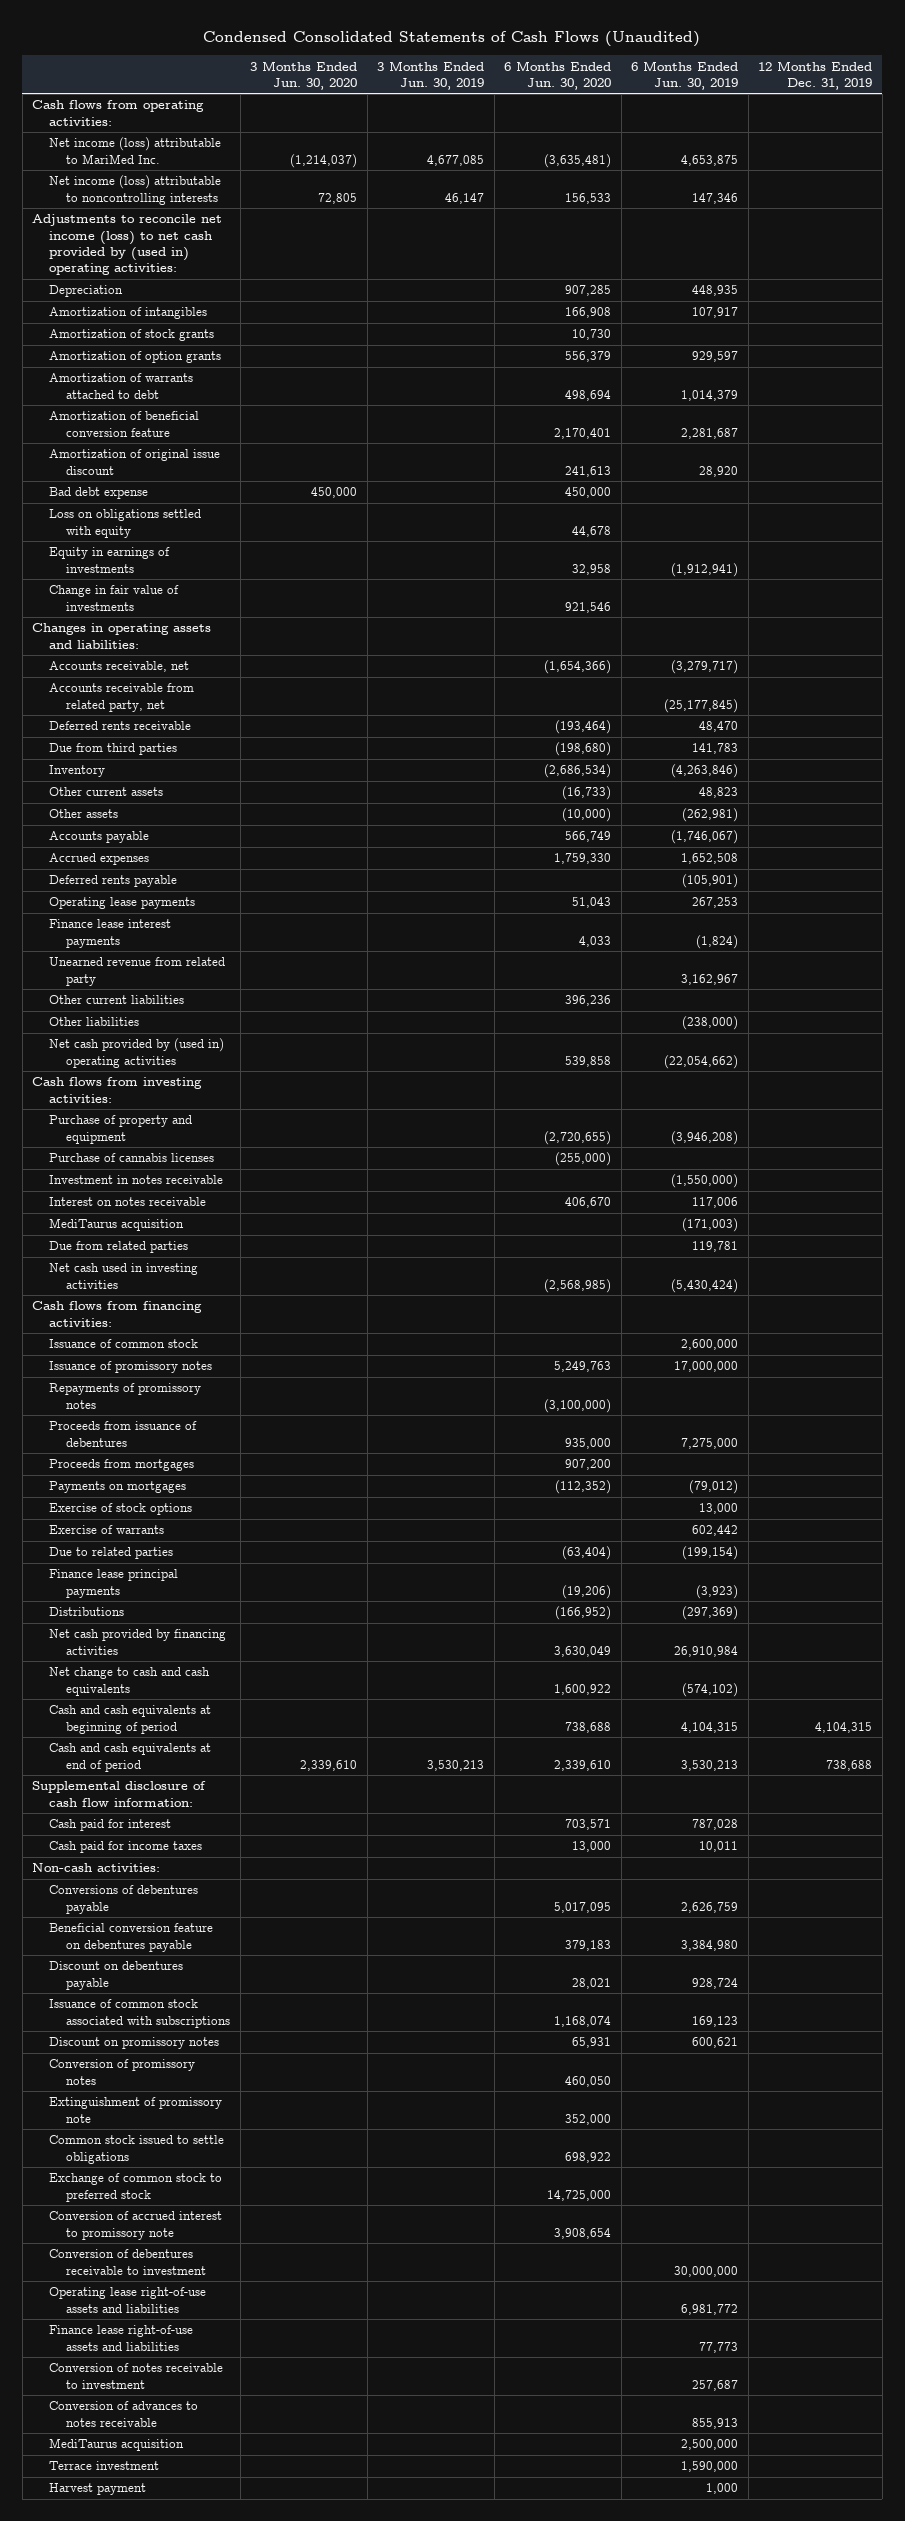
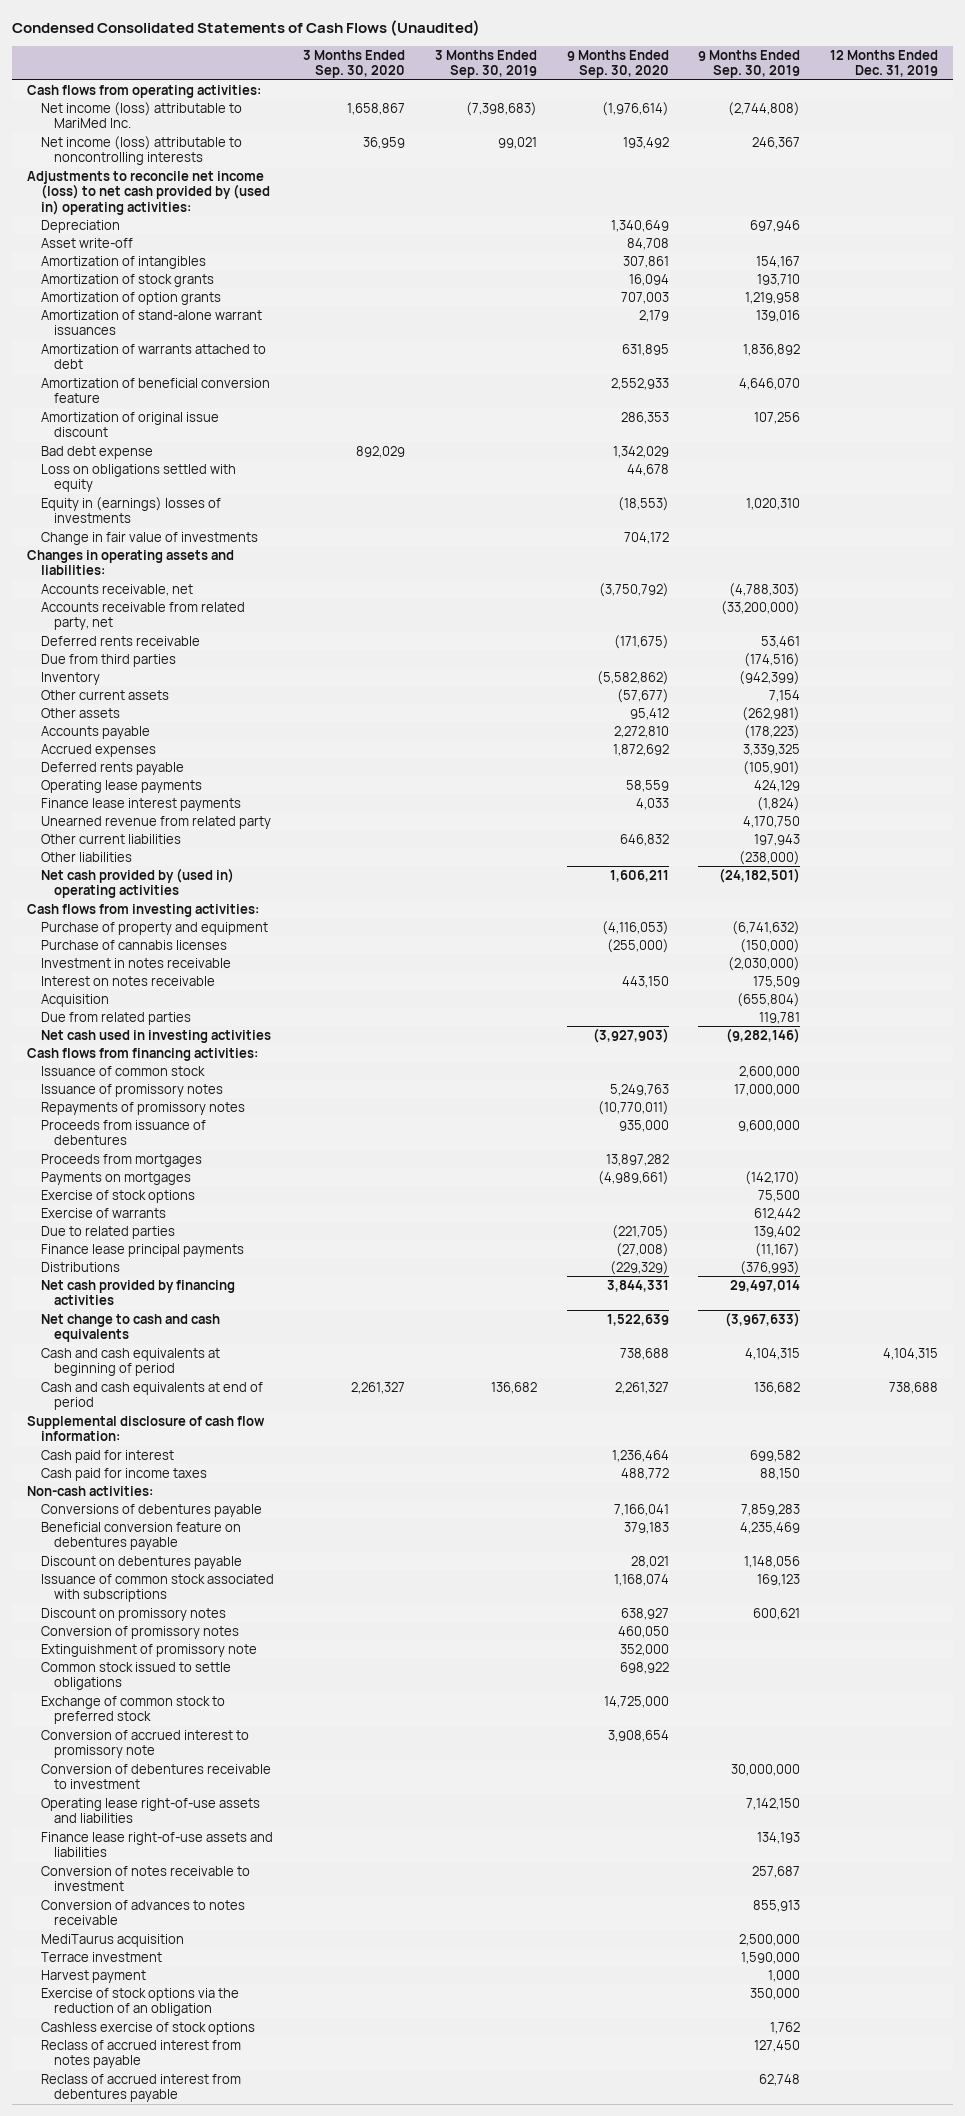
[250,60,358,90] 3 Months Ended Jun. 30, 2020 -> none
[377,60,485,90] 3 Months Ended Jun. 30, 2019 -> none
[504,60,612,90] 6 Months Ended Jun. 30, 2020 -> none
[631,60,739,90] 6 Months Ended Jun. 30, 2019 -> none
none -> [303,49,406,79] 3 Months Ended Sep. 30, 2020
none -> [435,49,538,79] 3 Months Ended Sep. 30, 2019
none -> [566,49,669,79] 9 Months Ended Sep. 30, 2020
none -> [698,49,801,79] 9 Months Ended Sep. 30, 2019
none -> [40,238,133,249] Asset write-off
none -> [40,310,262,336] Amortization of stand-alone warrant issuances
[49,547,171,573] Equity in earnings of investments -> [40,497,221,524] Equity in (earnings) losses of investments
[49,1218,185,1232] MediTaurus acquisition -> [40,994,109,1008] Acquisition
none -> [40,1988,239,2017] Exercise of stock options via the reduction of an obligation
none -> [40,2022,255,2036] Cashless exercise of stock options
none -> [40,2040,241,2069] Reclass of accrued interest from notes payable
none -> [40,2074,241,2103] Reclass of accrued interest from debentures payable

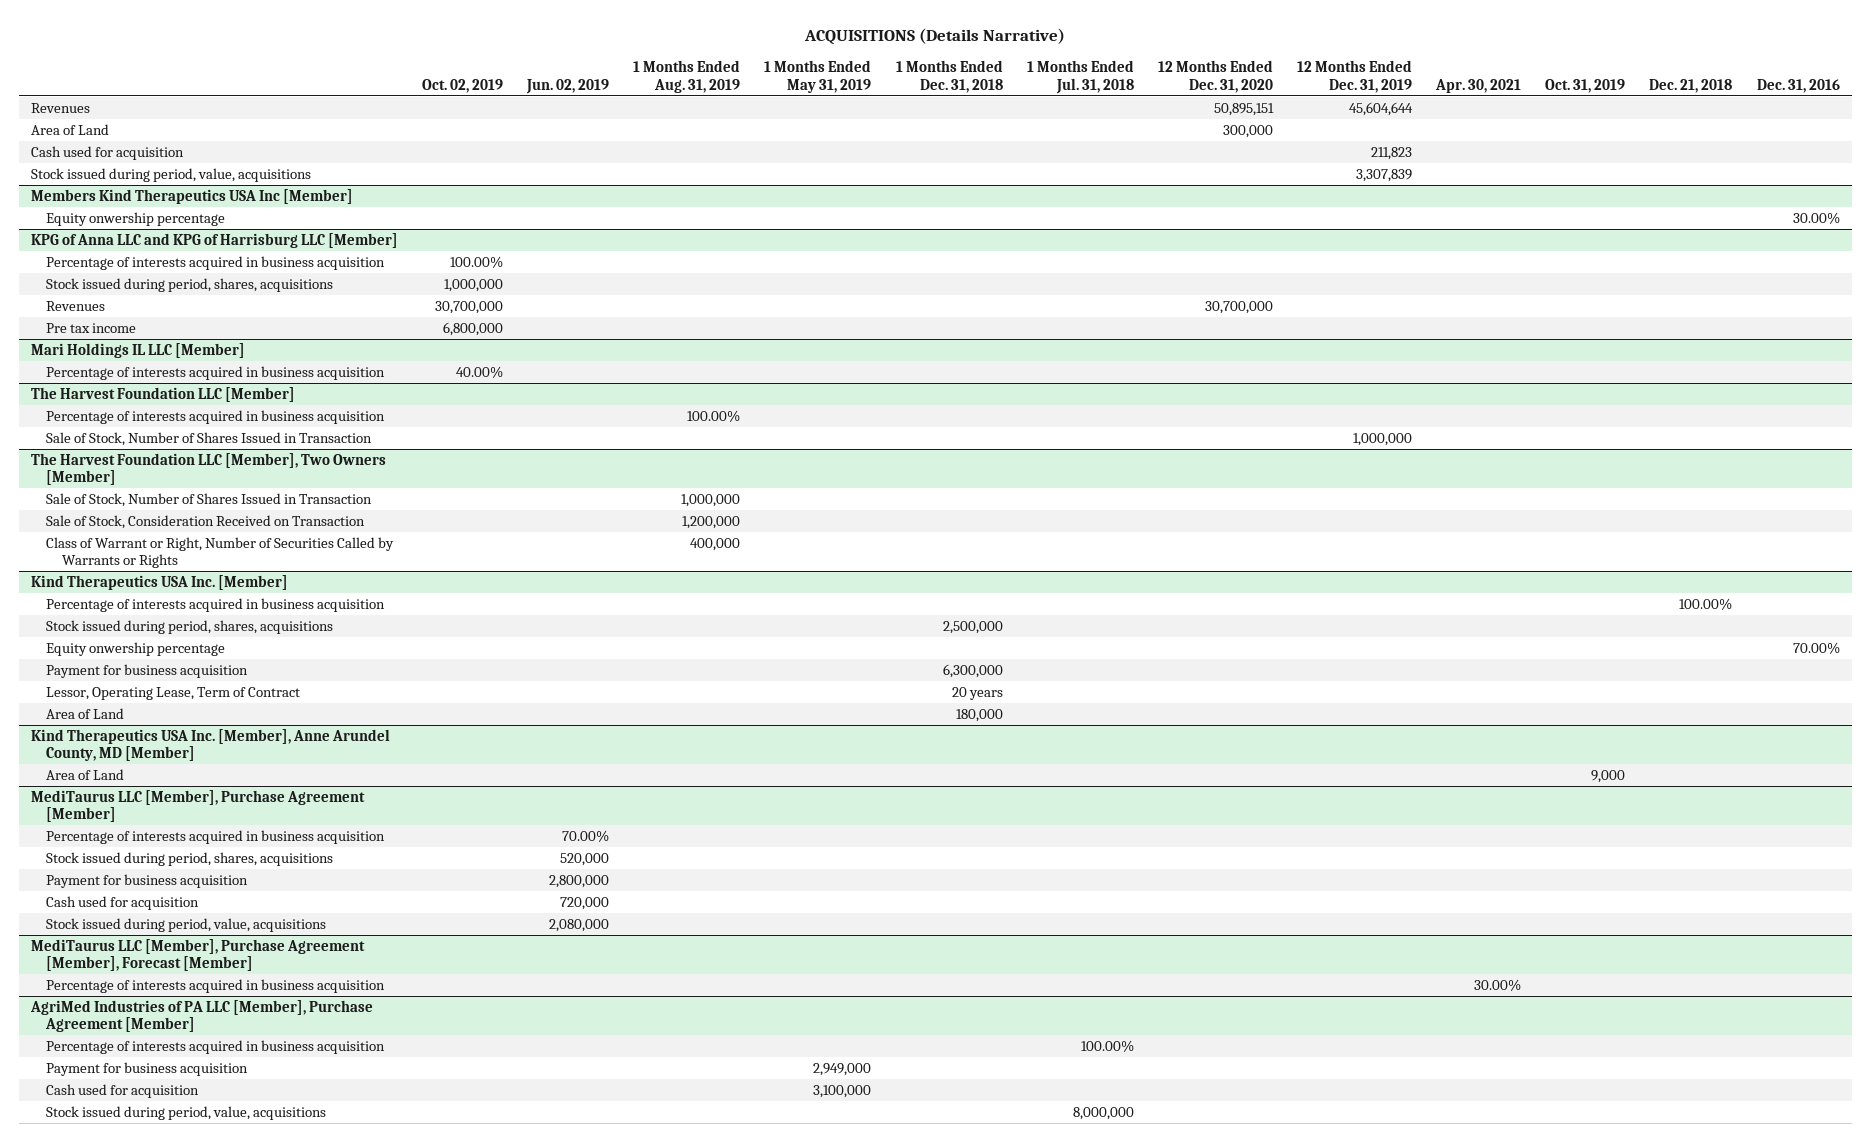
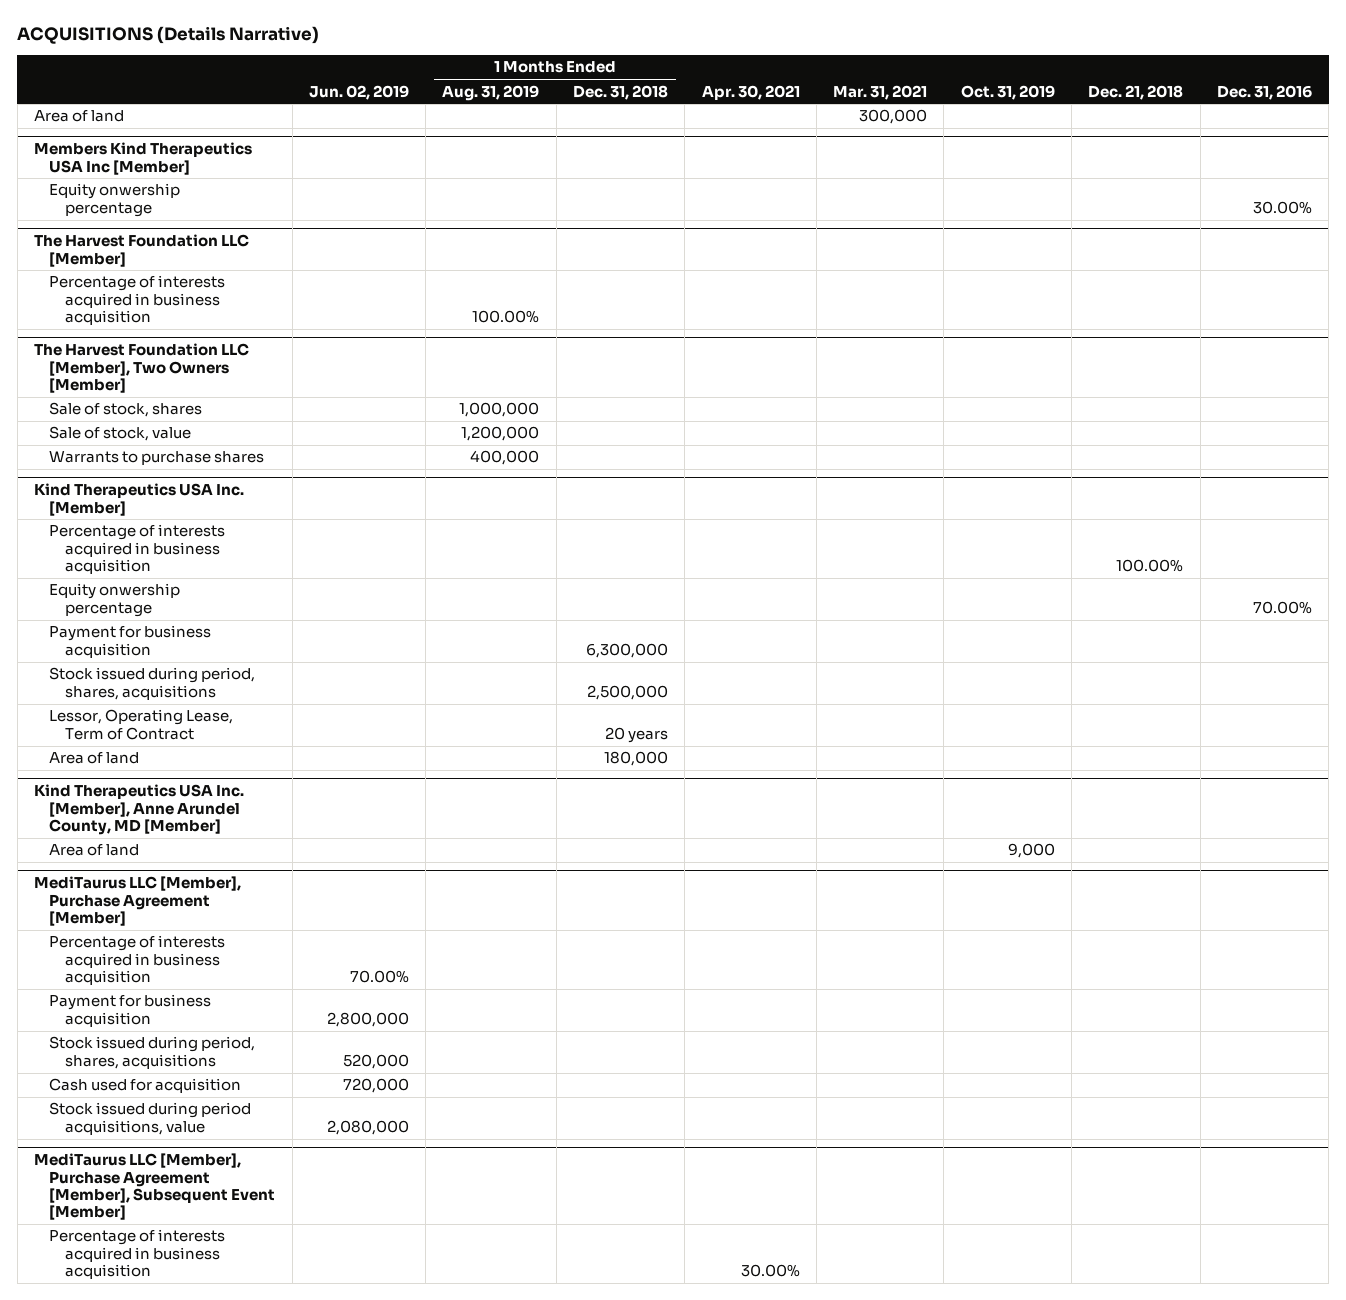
[421,78,503,93] Oct. 02, 2019 -> none
[764,60,872,93] 1 Months Ended May 31, 2019 -> none
[1026,60,1134,94] 1 Months Ended Jul. 31, 2018 -> none
[1157,60,1273,93] 12 Months Ended Dec. 31, 2020 -> none
[1296,60,1412,93] 12 Months Ended Dec. 31, 2019 -> none
none -> [833,84,928,100] Mar. 31, 2021
[30,102,90,113] Revenues -> none
[30,145,184,160] Cash used for acquisition -> none
[30,167,311,182] Stock issued during period, value, acquisitions -> none
[30,123,109,135] Area of Land -> [34,110,125,123] Area of land
[30,232,398,248] KPG of Anna LLC and KPG of Harrisburg LLC [Member] -> none
[46,255,386,270] Percentage of interests acquired in business acquisition -> none
[46,277,334,292] Stock issued during period, shares, acquisitions -> none
[46,300,106,311] Revenues -> none
[46,322,137,333] Pre tax income -> none
[30,342,245,358] Mari Holdings IL LLC [Member] -> none
[46,365,386,380] Percentage of interests acquired in business acquisition -> none
[46,431,373,446] Sale of Stock, Number of Shares Issued in Transaction -> none
[46,492,373,507] Sale of Stock, Number of Shares Issued in Transaction -> [49,402,203,418] Sale of stock, shares
[46,514,366,529] Sale of Stock, Consideration Received on Transaction -> [49,426,192,442] Sale of stock, value
[46,536,395,569] Class of Warrant or Right, Number of Securities Called by Warrants or Rights -> [49,451,265,466] Warrants to purchase shares
[46,619,334,634] Stock issued during period, shares, acquisitions -> [49,667,256,700] Stock issued during period, shares, acquisitions
[46,707,125,719] Area of Land -> [49,752,140,765] Area of land
[46,768,125,780] Area of Land -> [49,844,140,857] Area of land
[46,851,334,866] Stock issued during period, shares, acquisitions -> [49,1036,256,1069] Stock issued during period, shares, acquisitions
[46,917,327,932] Stock issued during period, value, acquisitions -> [49,1102,252,1135] Stock issued during period acquisitions, value
[30,938,365,972] MediTaurus LLC [Member], Purchase Agreement [Member], Forecast [Member] -> [34,1153,276,1221] MediTaurus LLC [Member], Purchase Agreement [Member], Subsequent Event [Member]
[29,999,373,1033] AgriMed Industries of PA LLC [Member], Purchase Agreement [Member] -> none
[46,1039,386,1054] Percentage of interests acquired in business acquisition -> none
[46,1061,249,1076] Payment for business acquisition -> none
[46,1083,200,1098] Cash used for acquisition -> none
[46,1105,327,1120] Stock issued during period, value, acquisitions -> none

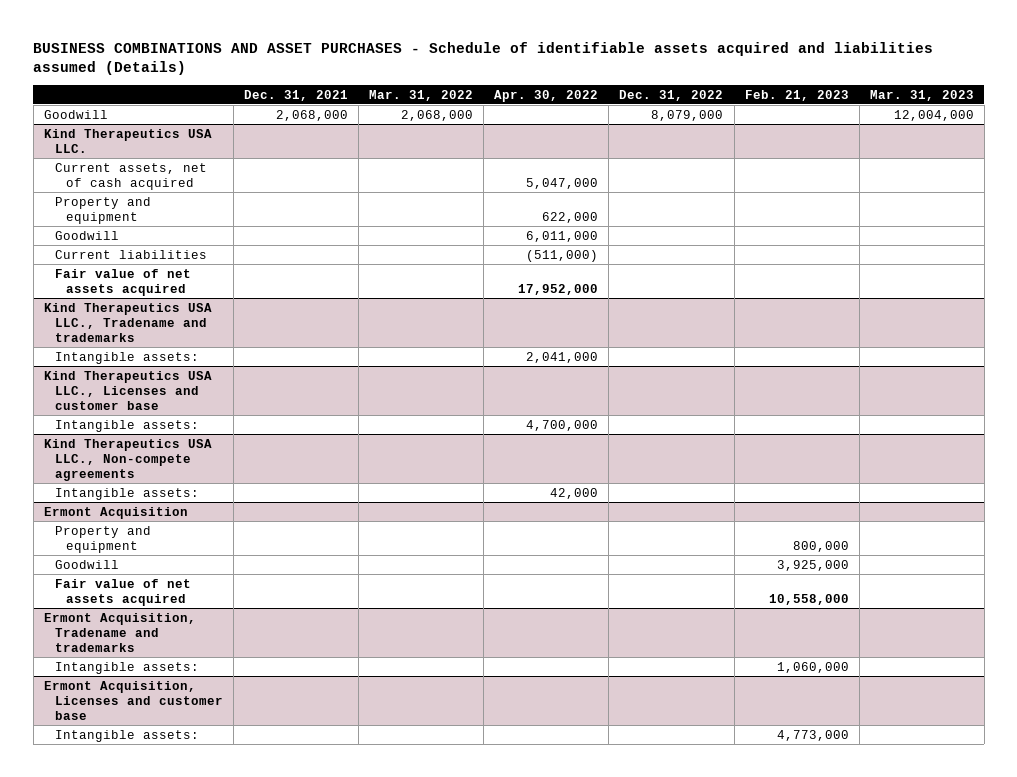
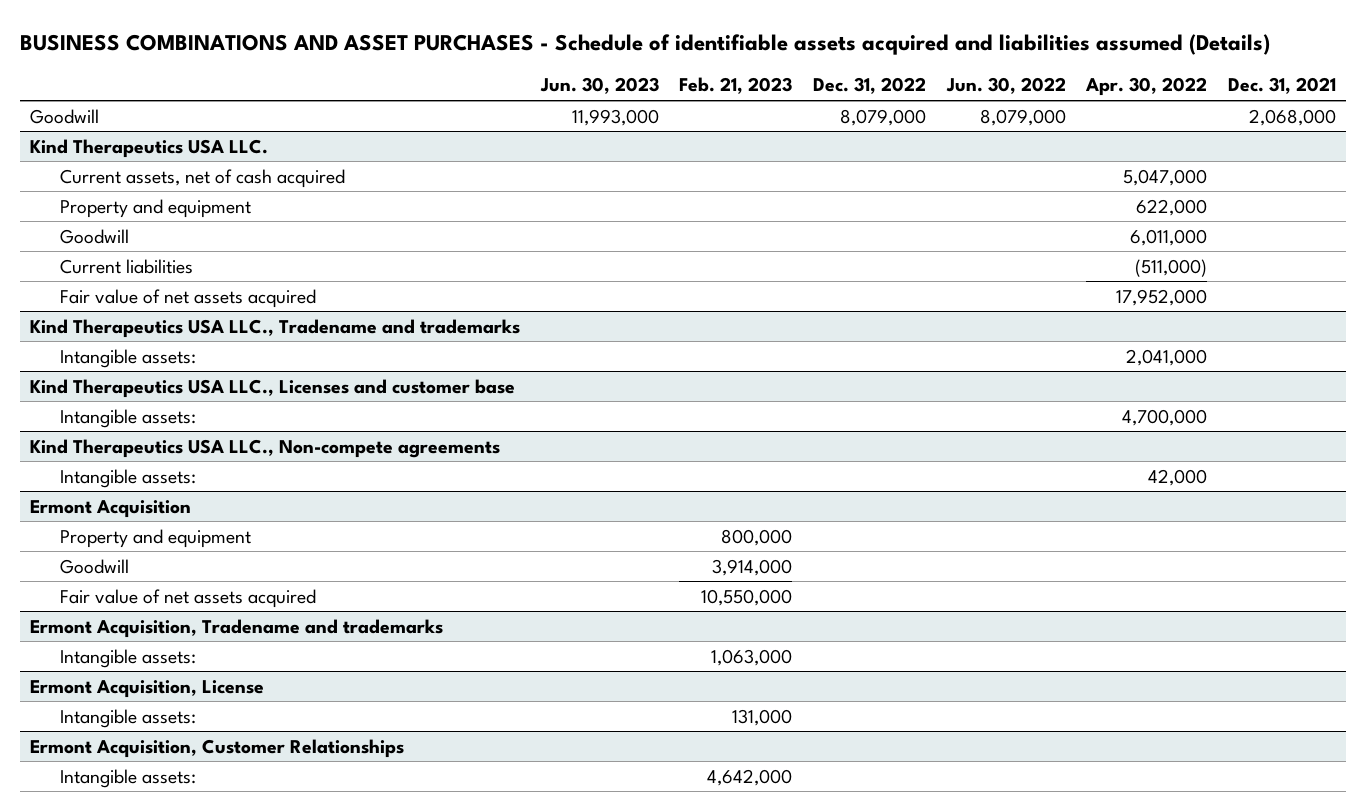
[369,89,474,101] Mar. 31, 2022 -> none
[869,89,974,101] Mar. 31, 2023 -> none
none -> [539,77,659,95] Jun. 30, 2023
none -> [945,77,1066,95] Jun. 30, 2022
[776,559,849,571] 3,925,000 -> [712,558,793,576] 3,914,000
[768,593,849,605] 10,558,000 -> [701,588,793,606] 10,550,000
[43,680,223,720] Ermont Acquisition, Licenses and customer base -> none
[54,729,199,742] Intangible assets: -> none
[776,661,849,673] 1,060,000 -> [711,648,793,666] 1,063,000
none -> [30,679,265,698] Ermont Acquisition, License
none -> [60,708,197,728] Intangible assets:
none -> [30,738,405,758] Ermont Acquisition, Customer Relationships
none -> [60,768,197,788] Intangible assets:

